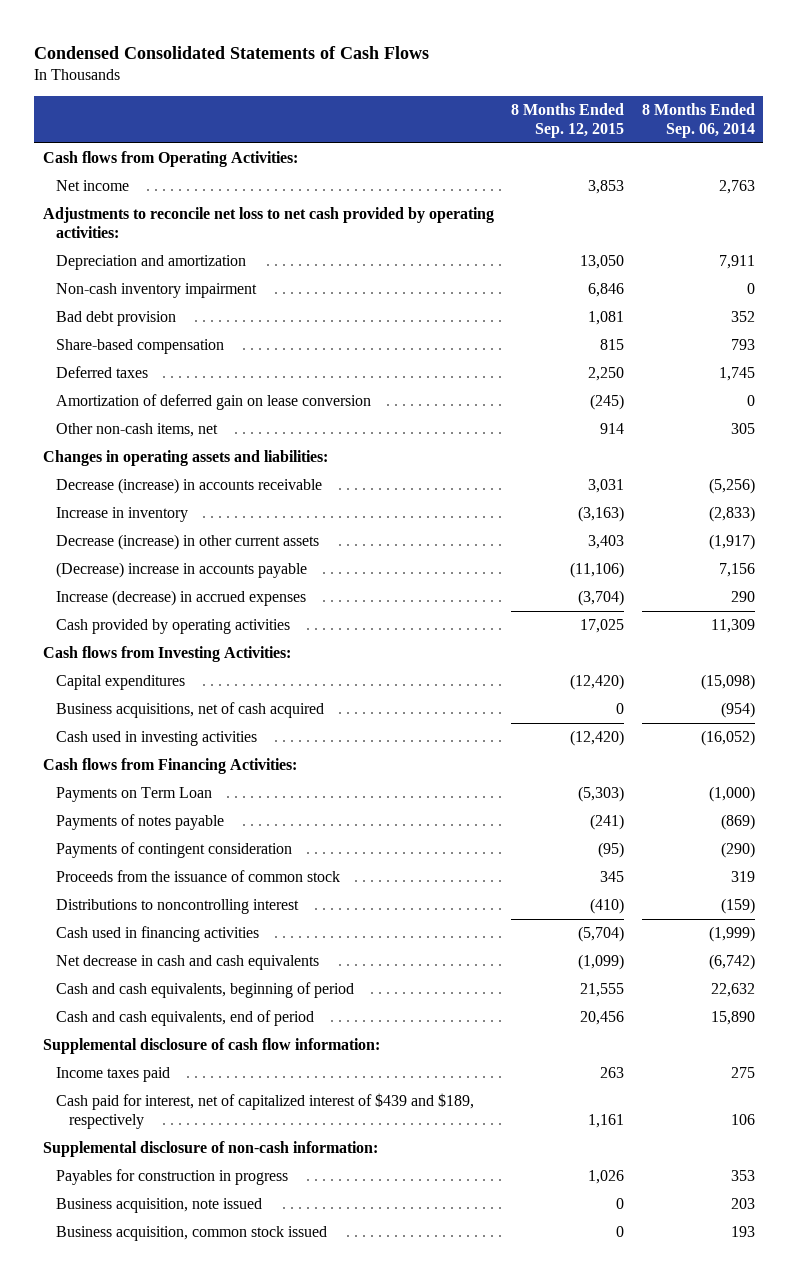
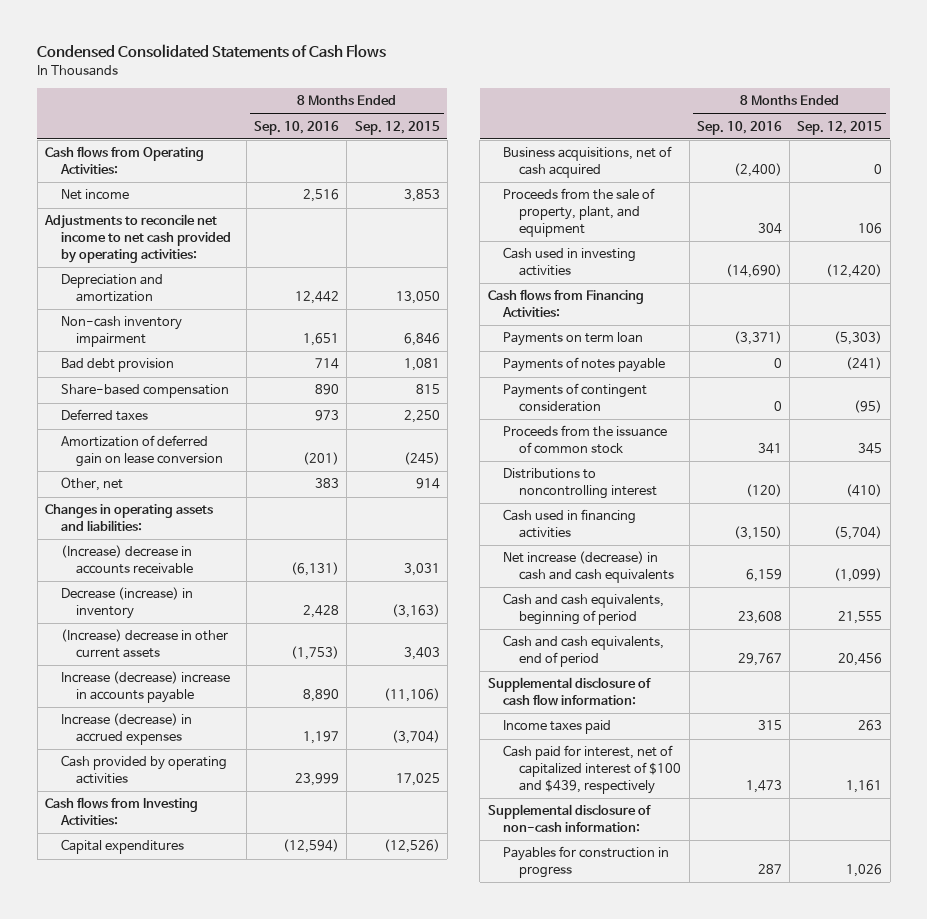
[641,102,755,138] 8 Months Ended Sep. 06, 2014 -> none
none -> [254,120,340,135] Sep. 10, 2016
[42,206,494,239] Adjustments to reconcile net loss to net cash provided by operating activities: -> [43,214,231,263] Adjustments to reconcile net income to net cash provided by operating activities:
[56,422,219,437] Other non-cash items, net -> [60,477,123,492] Other, net
[56,477,323,494] Decrease (increase) in accounts receivable -> [60,545,194,575] (Increase) decrease in accounts receivable
[56,506,189,522] Increase in inventory -> [60,587,193,620] Decrease (increase) in inventory
[56,533,320,550] Decrease (increase) in other current assets -> [60,629,228,659] (Increase) decrease in other current assets
[56,561,308,578] (Decrease) increase in accounts payable -> [60,671,230,704] Increase (decrease) increase in accounts payable
[570,673,625,690] (12,420) -> [383,839,440,854] (12,526)
none -> [503,188,656,237] Proceeds from the sale of property, plant, and equipment
[56,786,213,802] Payments on Term Loan -> [503,332,644,347] Payments on term loan
[56,954,320,970] Net decrease in cash and cash equivalents -> [503,551,675,584] Net increase (decrease) in cash and cash equivalents
[56,1092,475,1130] Cash paid for interest, net of capitalized interest of $439 and $189, respectively -> [503,745,682,794] Cash paid for interest, net of capitalized interest of $100 and $439, respectively
[56,1197,263,1213] Business acquisition, note issued -> none
[56,1225,328,1241] Business acquisition, common stock issued -> none

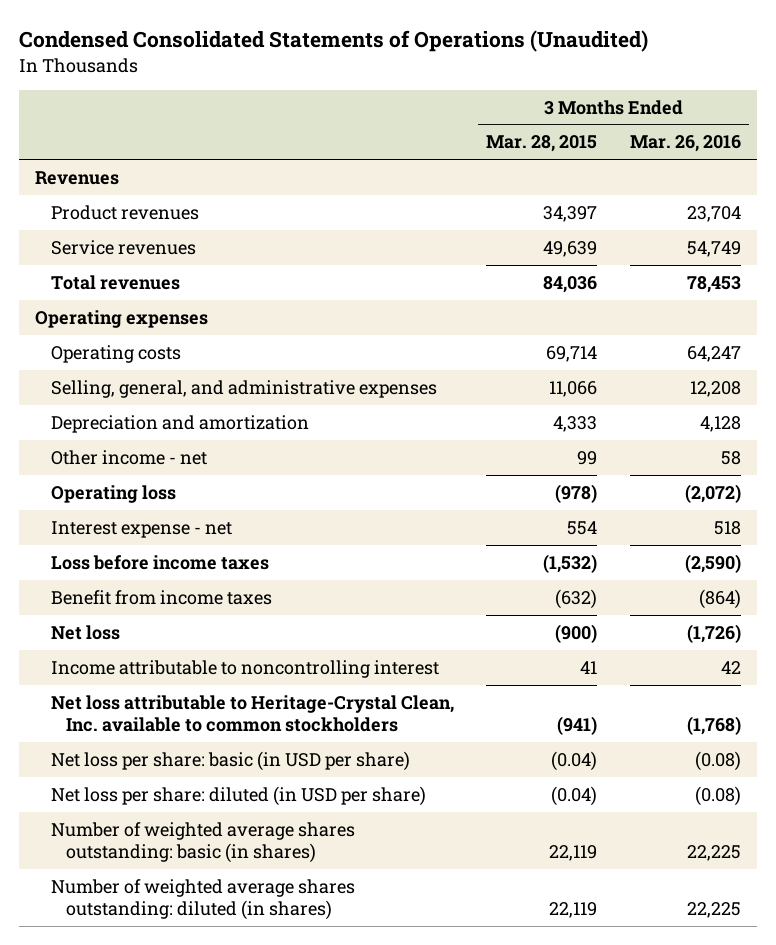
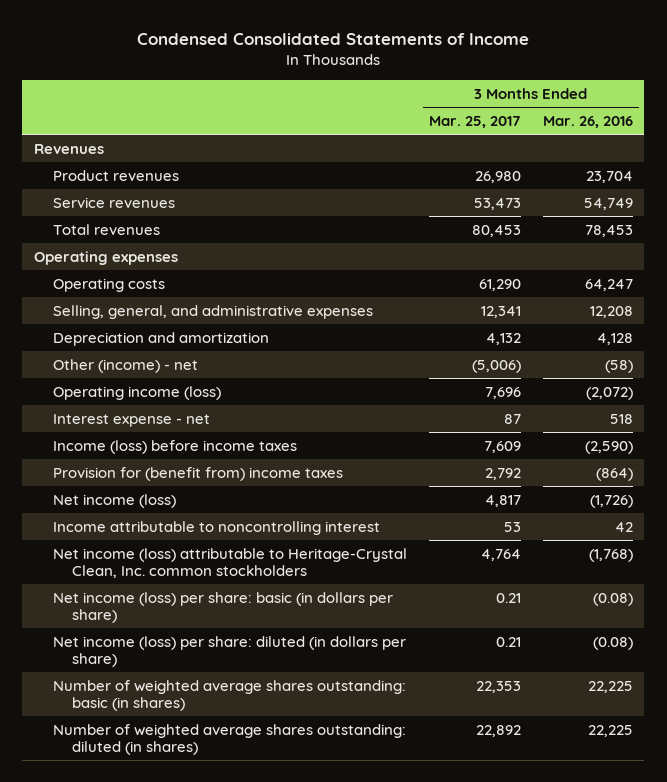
[19,30,649,53] Condensed Consolidated Statements of Operations (Unaudited) -> [137,33,530,46] Condensed Consolidated Statements of Income
[486,135,598,153] Mar. 28, 2015 -> none
none -> [429,115,522,128] Mar. 25, 2017
[50,449,207,465] Other income - net -> [52,358,198,373] Other (income) - net
[720,450,741,465] 58 -> [605,359,634,373] (58)
[50,484,176,503] Operating loss -> [52,385,221,400] Operating income (loss)
[50,554,269,570] Loss before income taxes -> [52,439,297,454] Income (loss) before income taxes
[50,589,272,605] Benefit from income taxes -> [52,466,343,481] Provision for (benefit from) income taxes
[50,624,120,640] Net loss -> [52,493,176,508] Net income (loss)
[50,694,454,733] Net loss attributable to Heritage-Crystal Clean, Inc. available to common stockholders -> [52,547,407,579] Net income (loss) attributable to Heritage-Crystal Clean, Inc. common stockholders
[50,750,410,771] Net loss per share: basic (in USD per share) -> [52,591,393,624] Net income (loss) per share: basic (in dollars per share)
[50,785,426,806] Net loss per share: diluted (in USD per share) -> [52,635,406,668] Net income (loss) per share: diluted (in dollars per share)

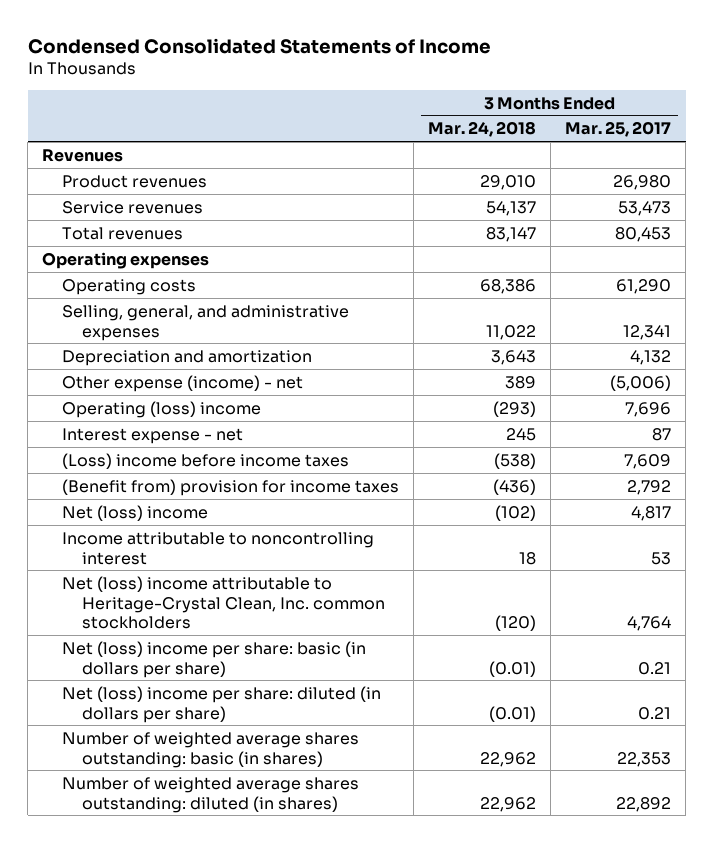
[543,115,634,128] Mar. 26, 2016 -> none
none -> [428,121,537,138] Mar. 24, 2018
[52,358,198,373] Other (income) - net -> [62,374,304,392] Other expense (income) - net
[52,385,221,400] Operating income (loss) -> [62,400,262,418] Operating (loss) income
[52,439,297,454] Income (loss) before income taxes -> [62,452,350,469] (Loss) income before income taxes
[52,466,343,481] Provision for (benefit from) income taxes -> [62,478,400,496] (Benefit from) provision for income taxes
[52,493,176,508] Net income (loss) -> [62,504,209,521] Net (loss) income
[52,547,407,579] Net income (loss) attributable to Heritage-Crystal Clean, Inc. common stockholders -> [62,575,385,630] Net (loss) income attributable to Heritage-Crystal Clean, Inc. common stockholders
[52,591,393,624] Net income (loss) per share: basic (in dollars per share) -> [62,640,367,678] Net (loss) income per share: basic (in dollars per share)
[52,635,406,668] Net income (loss) per share: diluted (in dollars per share) -> [62,685,382,723] Net (loss) income per share: diluted (in dollars per share)

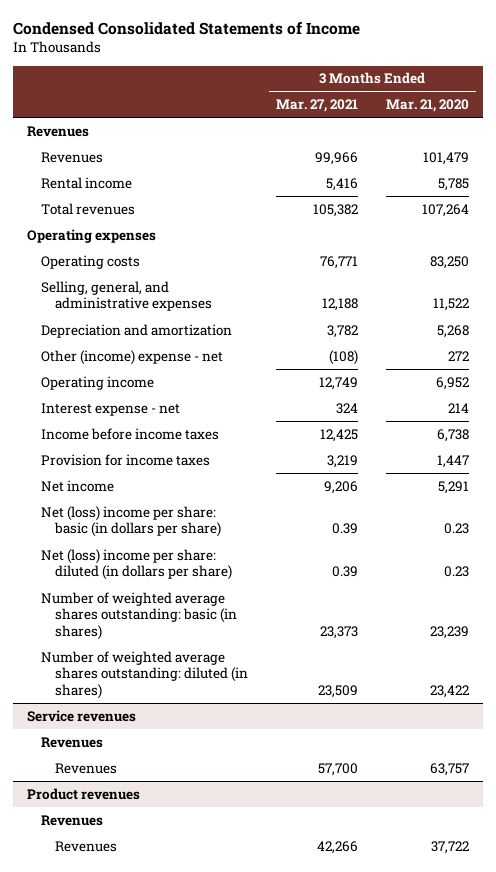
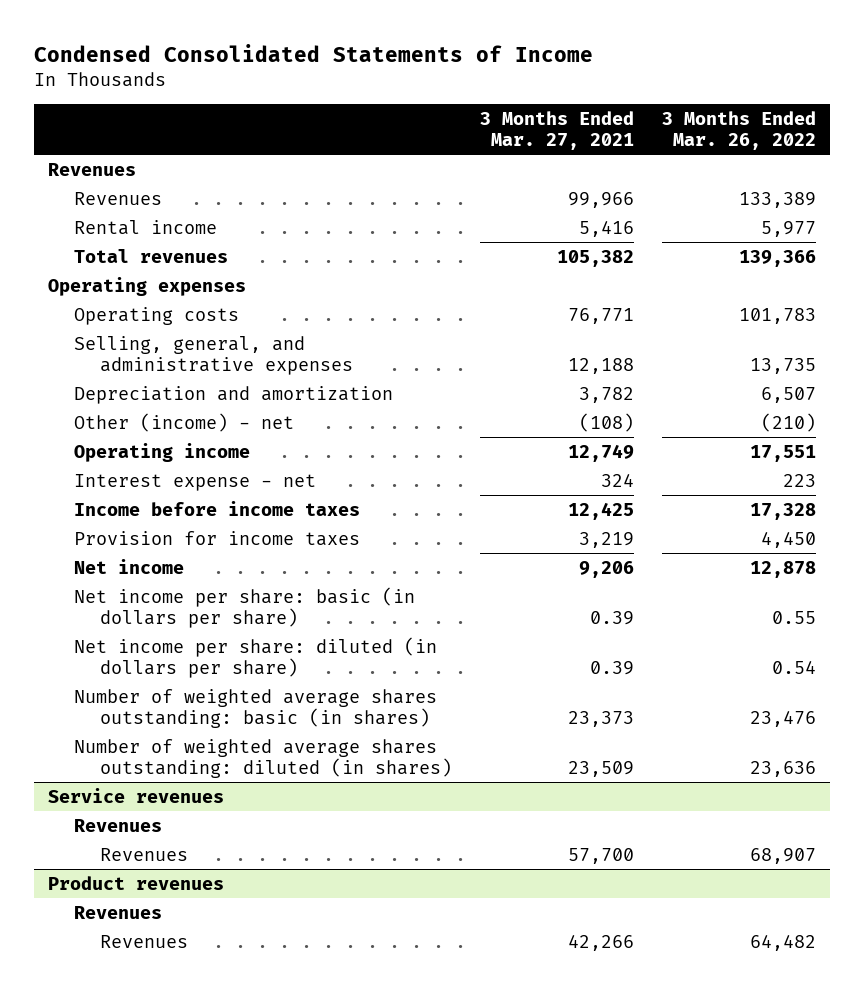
[385,99,469,113] Mar. 21, 2020 -> none
none -> [662,111,817,151] 3 Months Ended Mar. 26, 2022
[40,349,223,365] Other (income) expense - net -> [74,412,295,432] Other (income) - net
[40,505,221,538] Net (loss) income per share: basic (in dollars per share) -> [74,586,416,628] Net income per share: basic (in dollars per share)
[40,548,232,581] Net (loss) income per share: diluted (in dollars per share) -> [74,636,438,678] Net income per share: diluted (in dollars per share)

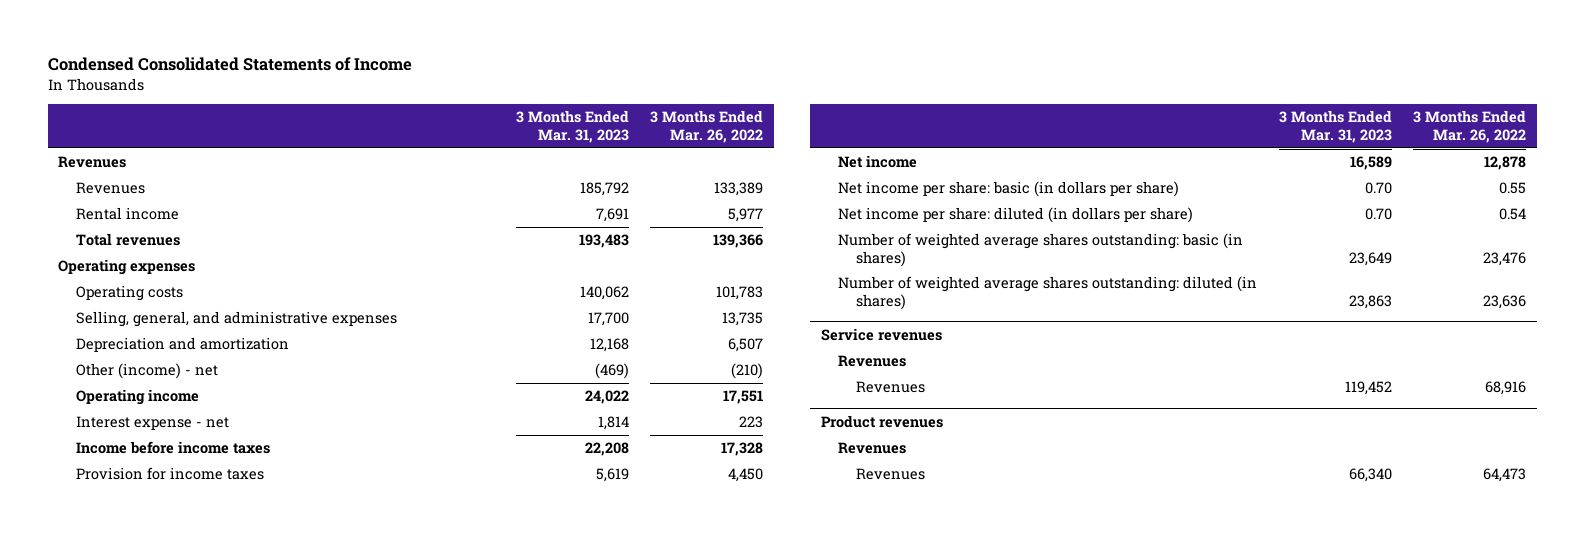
[480,111,635,151] 3 Months Ended Mar. 27, 2021 -> none
none -> [516,110,630,143] 3 Months Ended Mar. 31, 2023
[750,847,817,864] 68,907 -> [1485,381,1527,396] 68,916
[750,934,817,951] 64,482 -> [1483,468,1527,483] 64,473

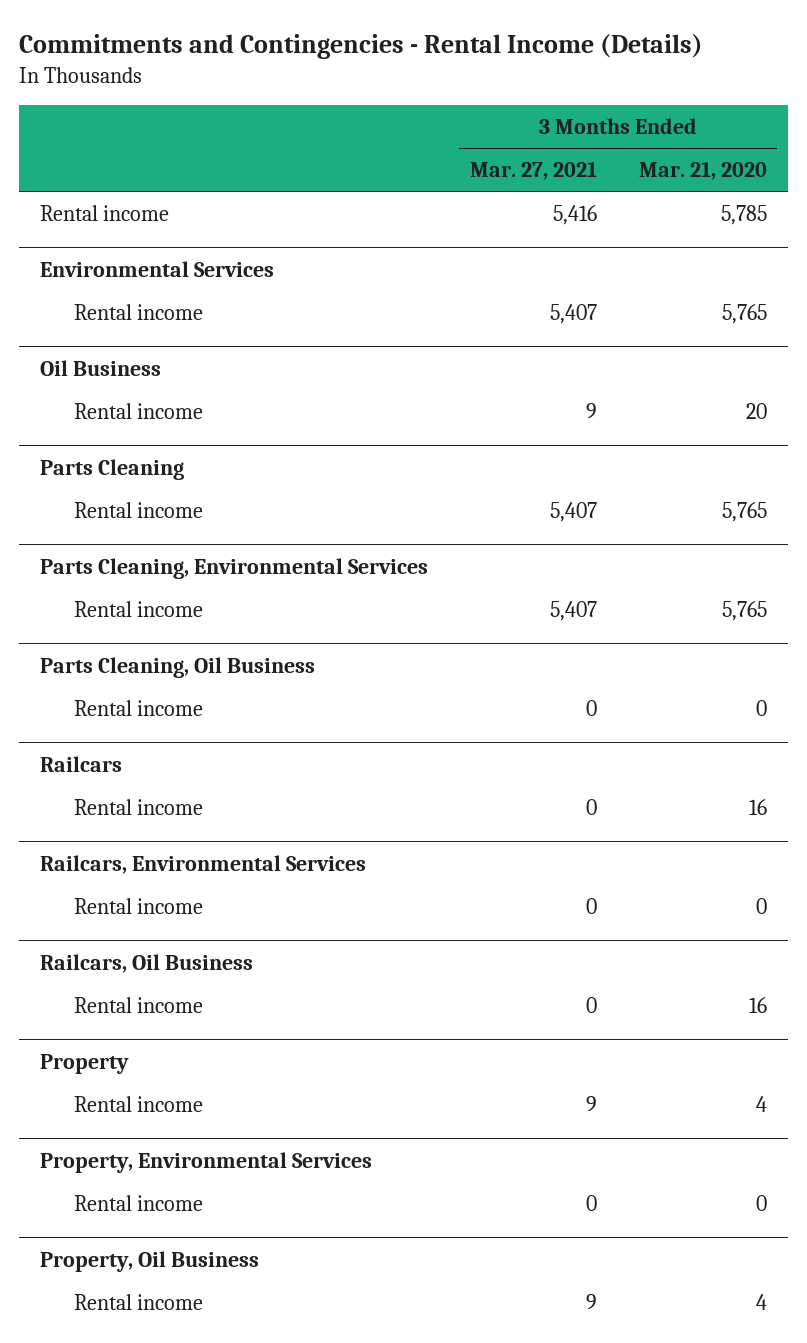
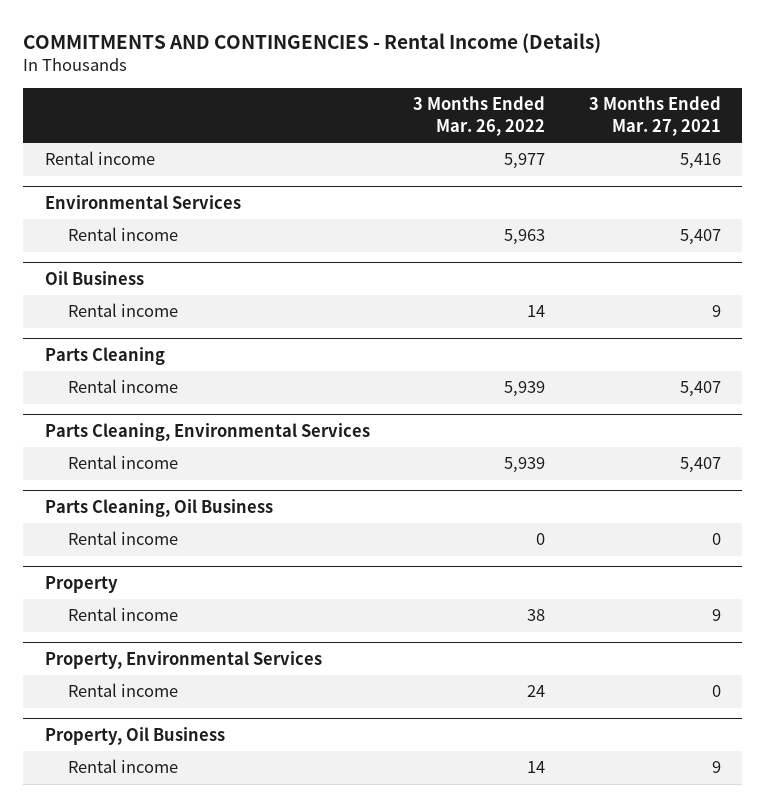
[19,34,704,60] Commitments and Contingencies - Rental Income (Details) -> [23,32,602,53] COMMITMENTS AND CONTINGENCIES - Rental Income (Details)
[638,161,767,181] Mar. 21, 2020 -> none
none -> [413,96,546,136] 3 Months Ended Mar. 26, 2022
[40,755,123,772] Railcars -> none
[74,799,204,816] Rental income -> none
[40,854,367,874] Railcars, Environmental Services -> none
[74,898,204,915] Rental income -> none
[40,953,254,973] Railcars, Oil Business -> none
[74,997,204,1014] Rental income -> none

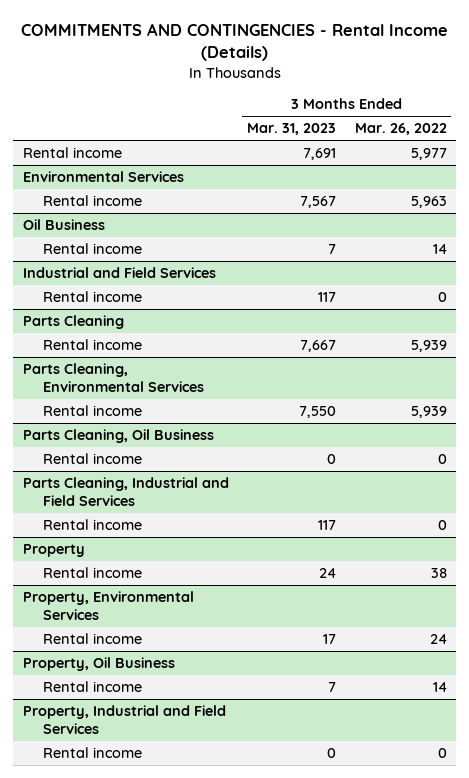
[588,96,721,136] 3 Months Ended Mar. 27, 2021 -> none
none -> [247,123,337,136] Mar. 31, 2023
none -> [22,267,216,279] Industrial and Field Services
none -> [42,291,142,303] Rental income
none -> [22,477,229,507] Parts Cleaning, Industrial and Field Services
none -> [42,519,142,531] Rental income
none -> [22,705,226,735] Property, Industrial and Field Services
none -> [42,747,142,759] Rental income

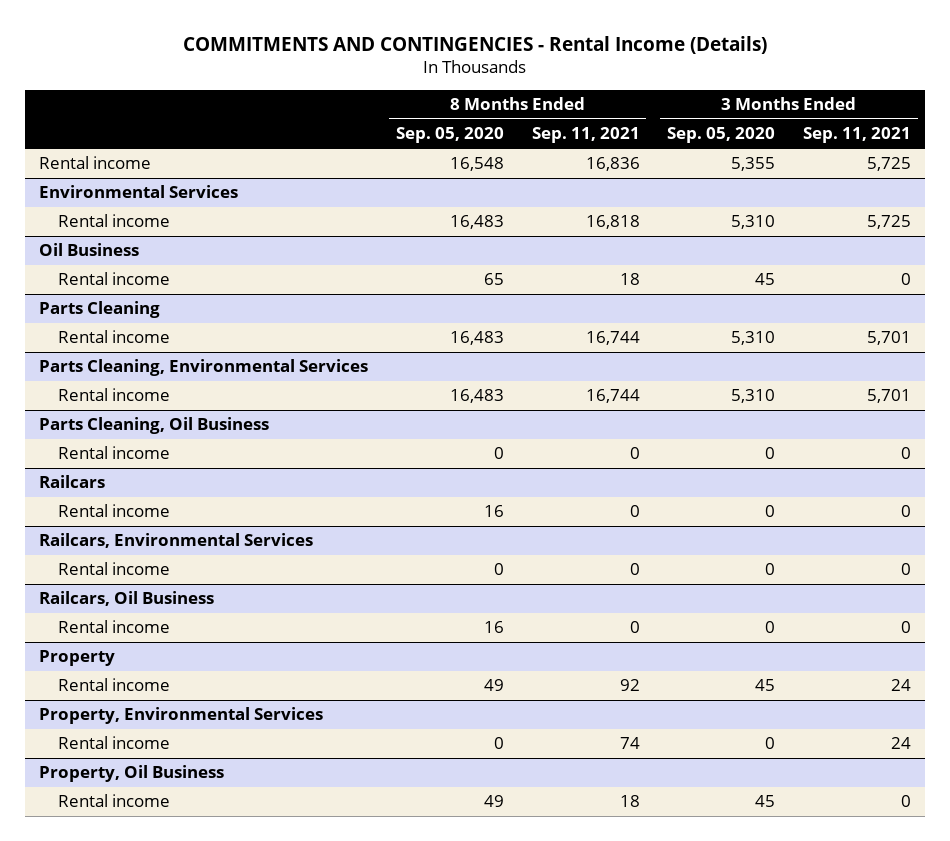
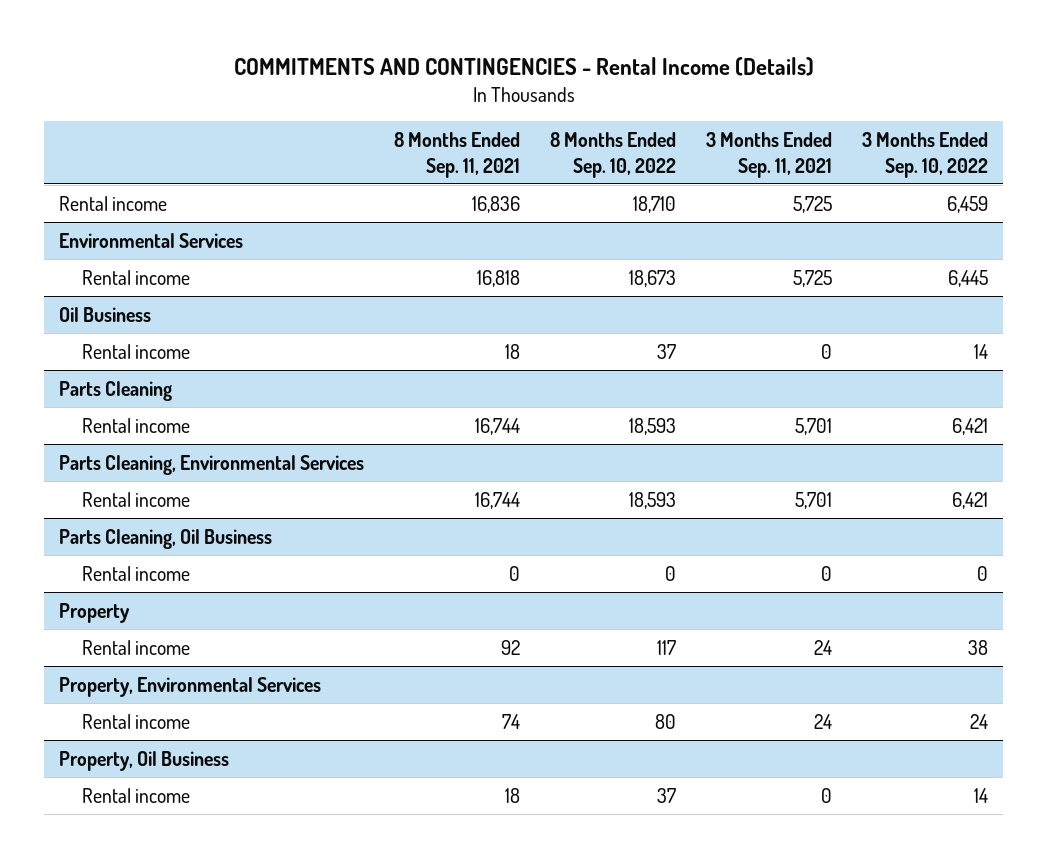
[395,127,504,144] Sep. 05, 2020 -> none
[667,127,776,144] Sep. 05, 2020 -> none
none -> [550,132,677,178] 8 Months Ended Sep. 10, 2022
none -> [861,132,988,178] 3 Months Ended Sep. 10, 2022
[39,475,106,489] Railcars -> none
[57,504,170,518] Rental income -> none
[39,533,314,549] Railcars, Environmental Services -> none
[57,562,170,576] Rental income -> none
[39,591,215,607] Railcars, Oil Business -> none
[57,620,170,634] Rental income -> none

